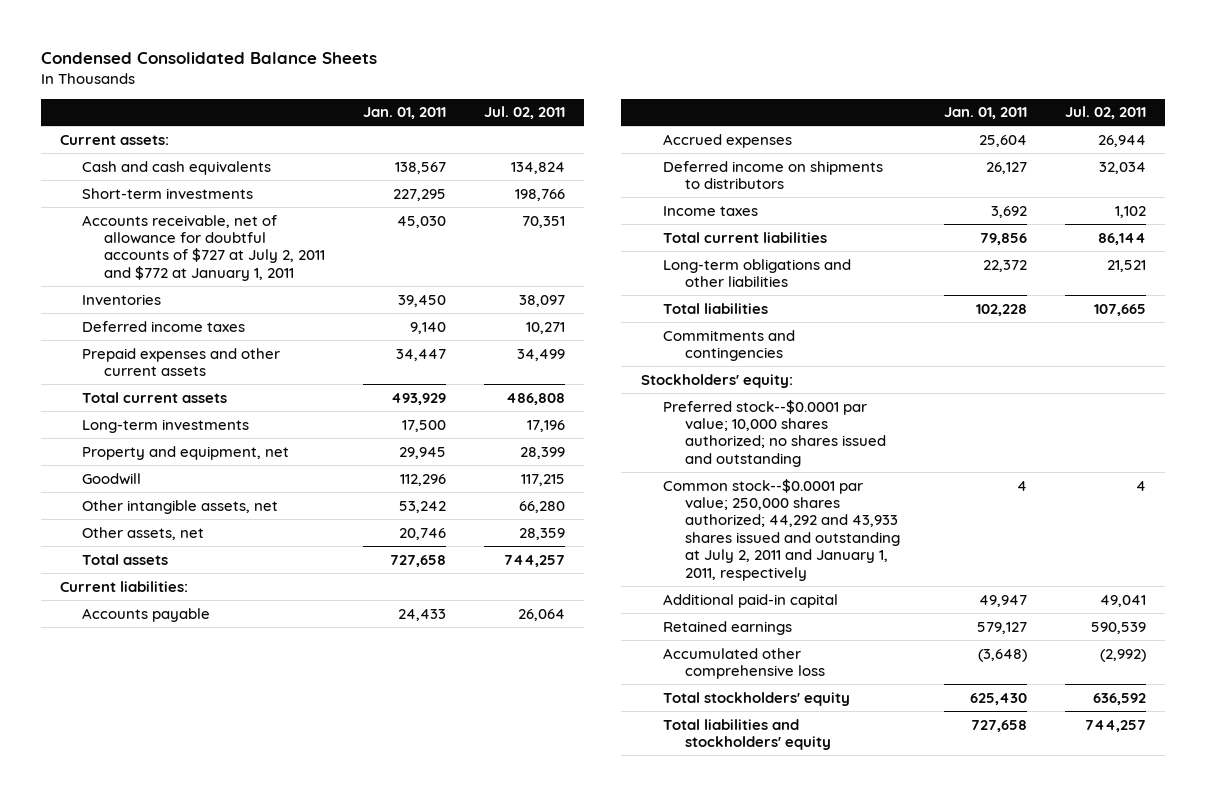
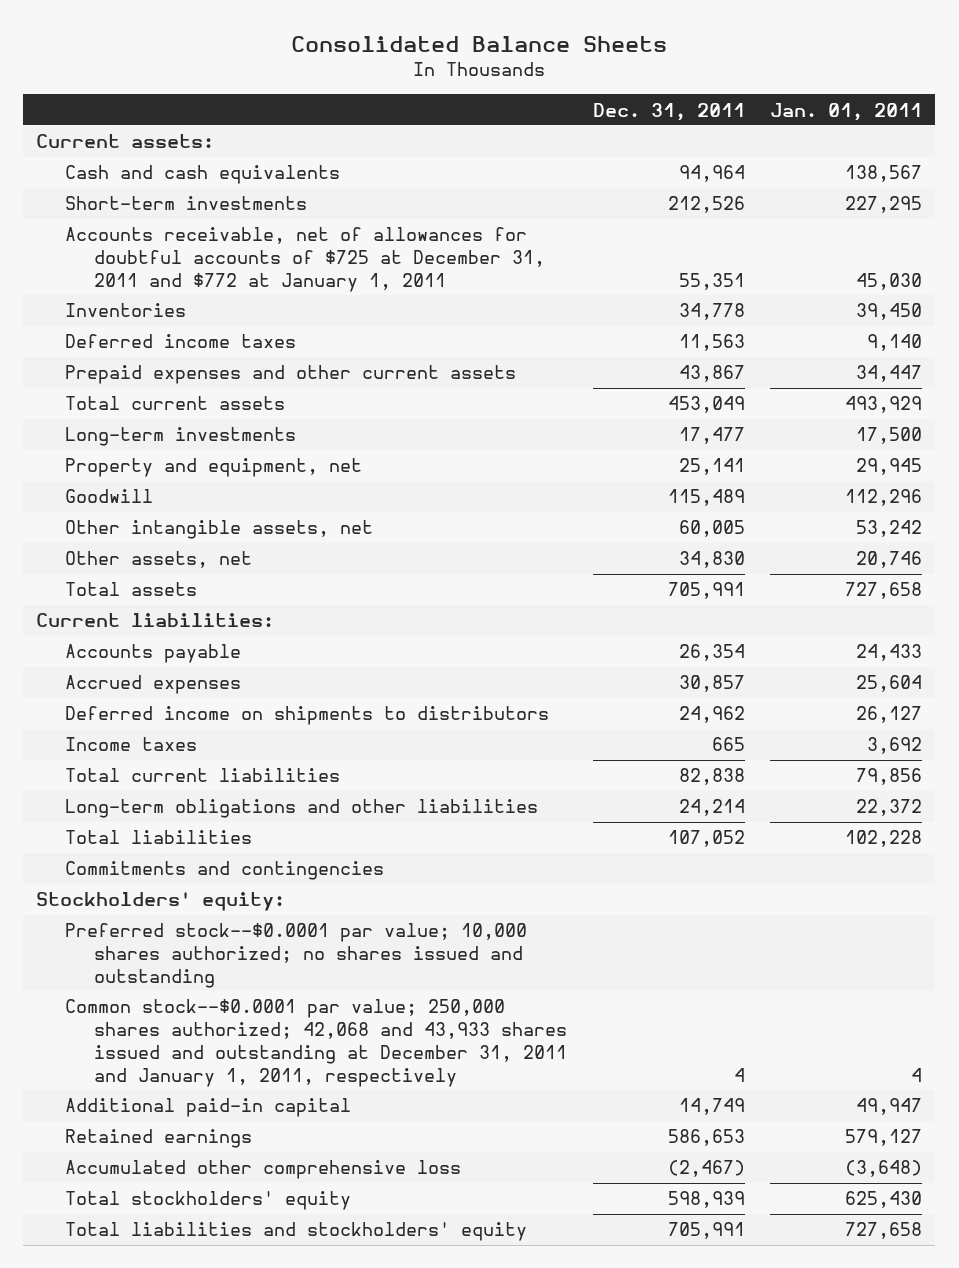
[40,51,377,64] Condensed Consolidated Balance Sheets -> [291,35,668,52] Consolidated Balance Sheets
[484,106,566,120] Jul. 02, 2011 -> none
none -> [592,102,745,121] Dec. 31, 2011
[81,214,325,281] Accounts receivable, net of allowance for doubtful accounts of $727 at July 2, 2011 and $772 at January 1, 2011 -> [65,227,545,292] Accounts receivable, net of allowances for doubtful accounts of $725 at December 31, 2011 and $772 at January 1, 2011
[662,478,900,581] Common stock--$0.0001 par value; 250,000 shares authorized; 44,292 and 43,933 shares issued and outstanding at July 2, 2011 and January 1, 2011, respectively -> [65,999,567,1087] Common stock--$0.0001 par value; 250,000 shares authorized; 42,068 and 43,933 shares issued and outstanding at December 31, 2011 and January 1, 2011, respectively

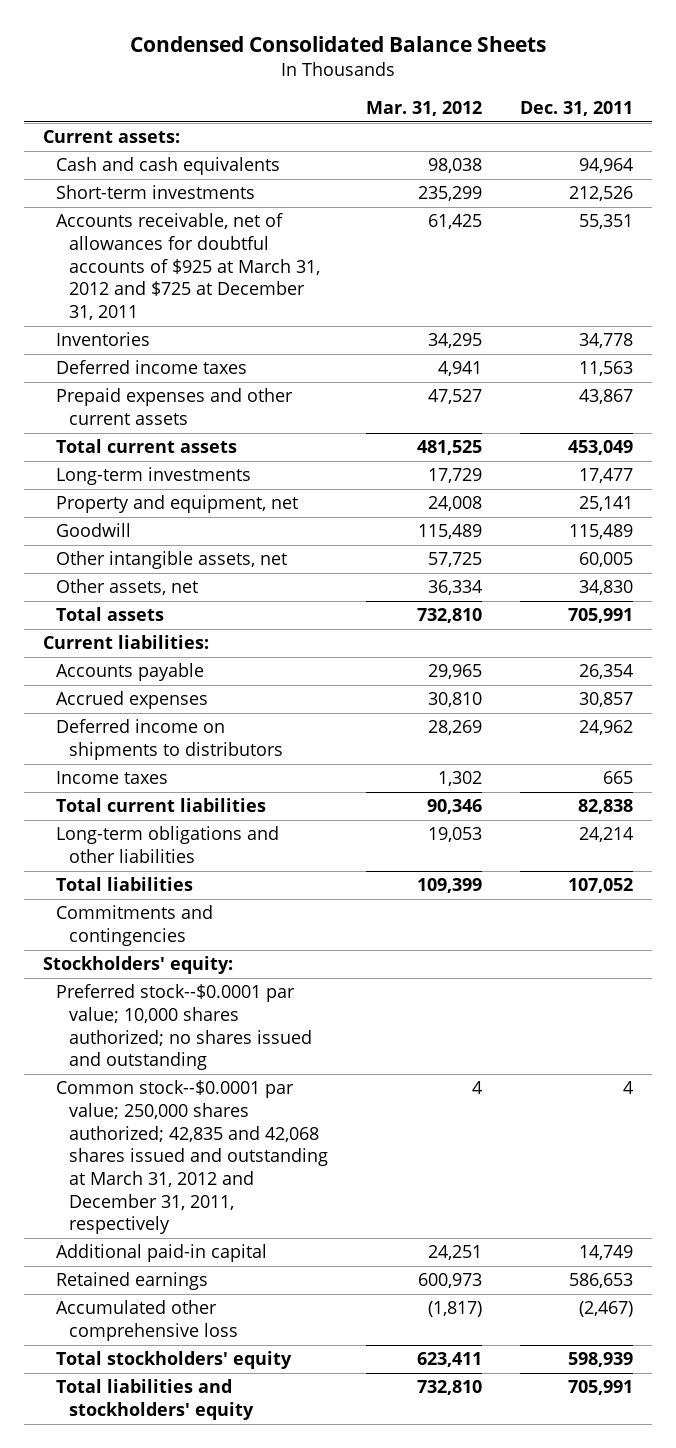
[291,35,668,52] Consolidated Balance Sheets -> [130,36,547,53] Condensed Consolidated Balance Sheets
[770,102,923,121] Jan. 01, 2011 -> none
none -> [365,101,482,117] Mar. 31, 2012
[65,227,545,292] Accounts receivable, net of allowances for doubtful accounts of $725 at December 31, 2011 and $772 at January 1, 2011 -> [56,213,320,320] Accounts receivable, net of allowances for doubtful accounts of $925 at March 31, 2012 and $725 at December 31, 2011
[65,999,567,1087] Common stock--$0.0001 par value; 250,000 shares authorized; 42,068 and 43,933 shares issued and outstanding at December 31, 2011 and January 1, 2011, respectively -> [56,1080,328,1235] Common stock--$0.0001 par value; 250,000 shares authorized; 42,835 and 42,068 shares issued and outstanding at March 31, 2012 and December 31, 2011, respectively

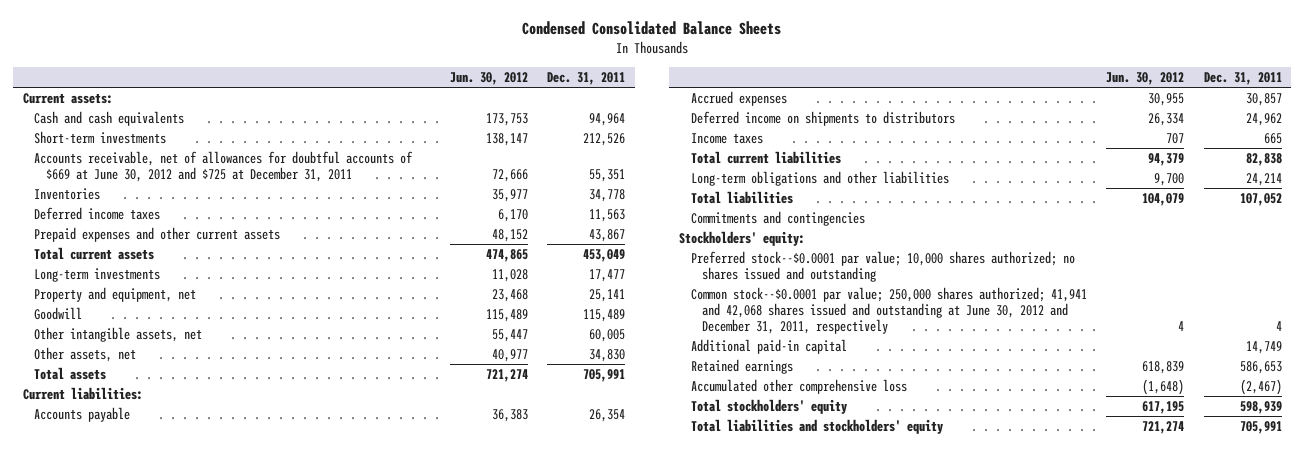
[365,101,482,117] Mar. 31, 2012 -> none
none -> [449,71,528,85] Jun. 30, 2012
[56,213,320,320] Accounts receivable, net of allowances for doubtful accounts of $925 at March 31, 2012 and $725 at December 31, 2011 -> [34,151,414,182] Accounts receivable, net of allowances for doubtful accounts of $669 at June 30, 2012 and $725 at December 31, 2011
[56,1080,328,1235] Common stock--$0.0001 par value; 250,000 shares authorized; 42,835 and 42,068 shares issued and outstanding at March 31, 2012 and December 31, 2011, respectively -> [690,287,1087,334] Common stock--$0.0001 par value; 250,000 shares authorized; 41,941 and 42,068 shares issued and outstanding at June 30, 2012 and December 31, 2011, respectively

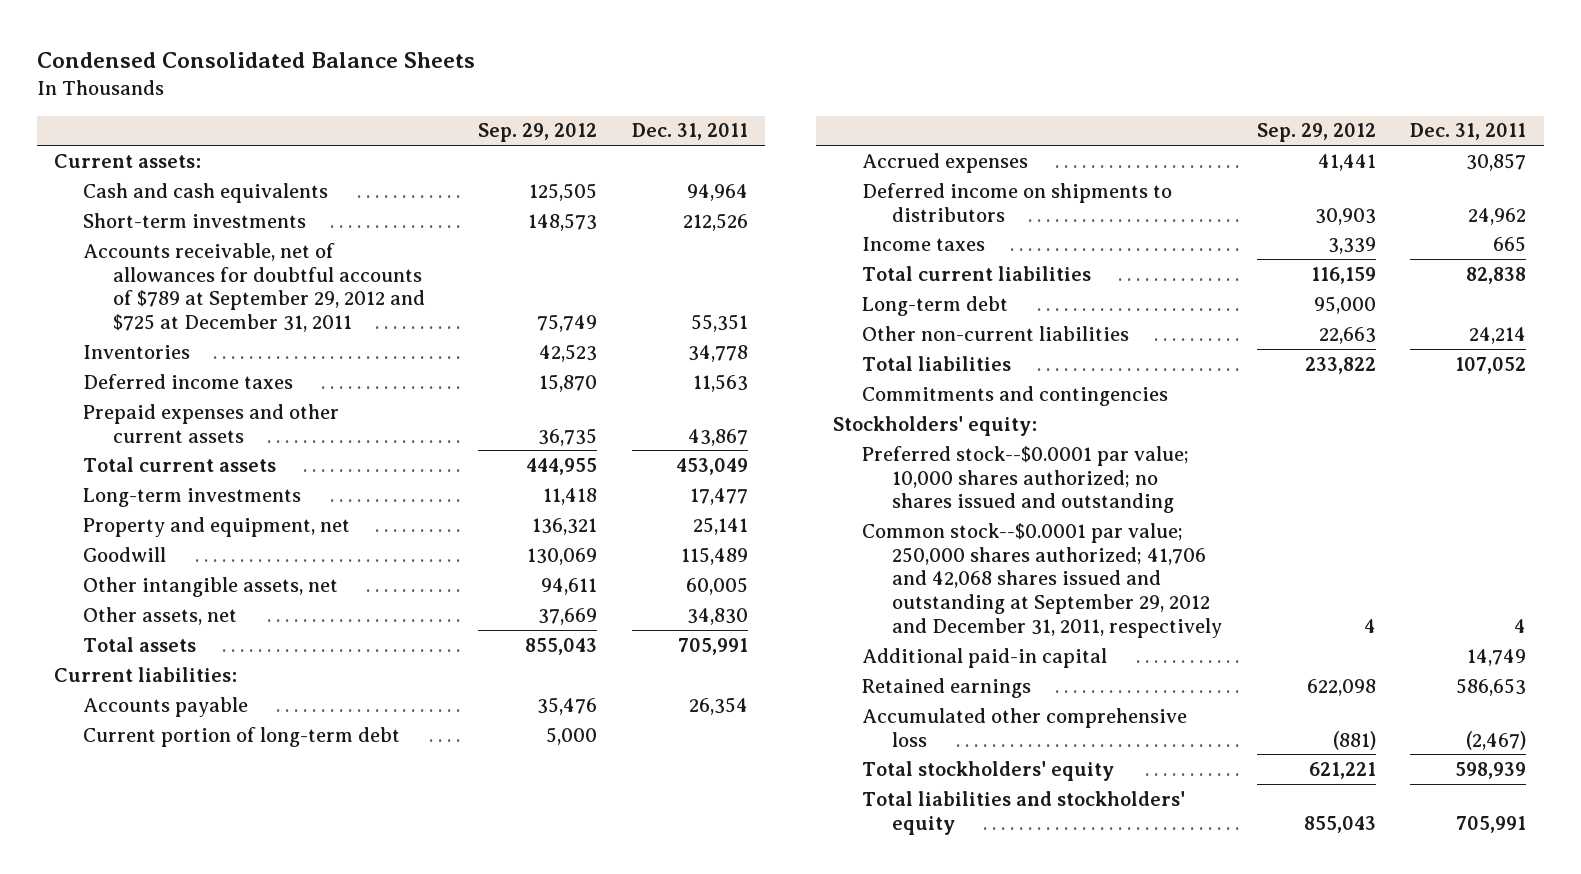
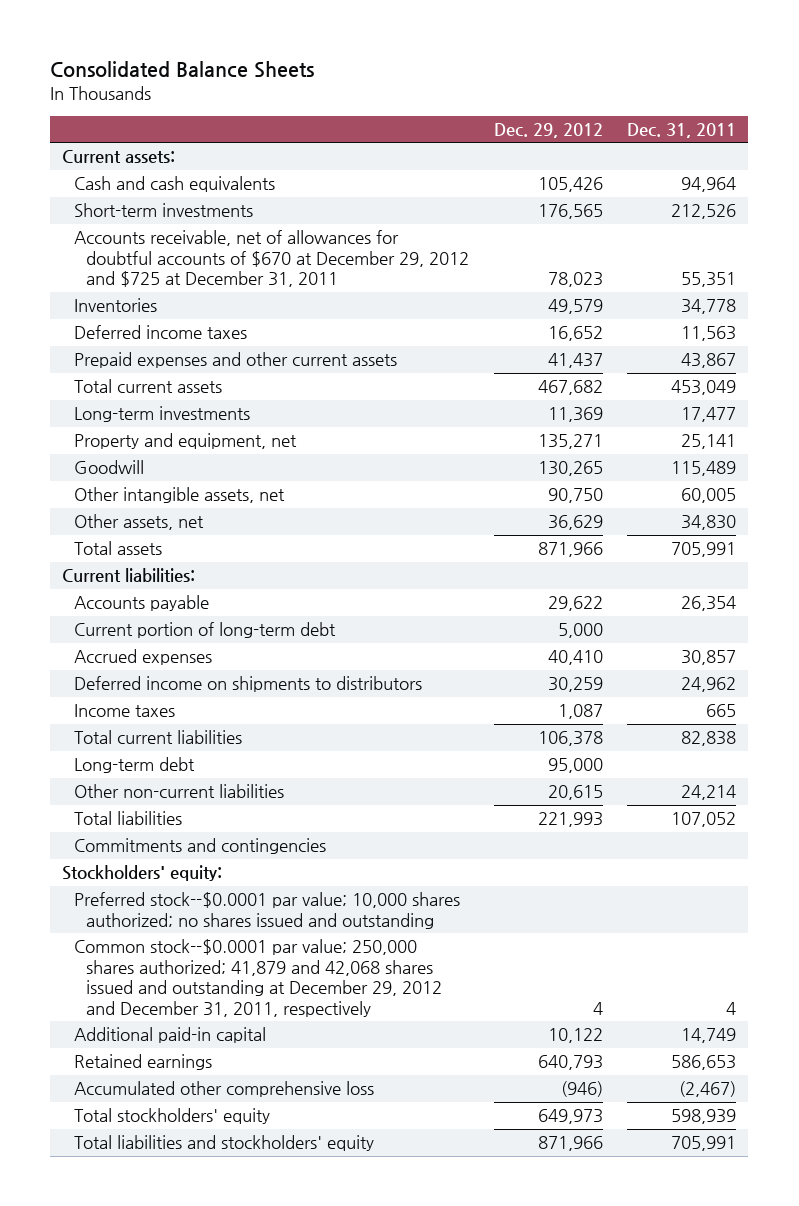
[36,52,475,69] Condensed Consolidated Balance Sheets -> [50,61,315,79] Consolidated Balance Sheets
[477,123,597,143] Sep. 29, 2012 -> none
none -> [493,122,603,138] Dec. 29, 2012
[83,242,425,333] Accounts receivable, net of allowances for doubtful accounts of $789 at September 29, 2012 and $725 at December 31, 2011 -> [74,230,470,288] Accounts receivable, net of allowances for doubtful accounts of $670 at December 29, 2012 and $725 at December 31, 2011
[862,522,1222,639] Common stock--$0.0001 par value; 250,000 shares authorized; 41,706 and 42,068 shares issued and outstanding at September 29, 2012 and December 31, 2011, respectively -> [74,939,443,1017] Common stock--$0.0001 par value; 250,000 shares authorized; 41,879 and 42,068 shares issued and outstanding at December 29, 2012 and December 31, 2011, respectively

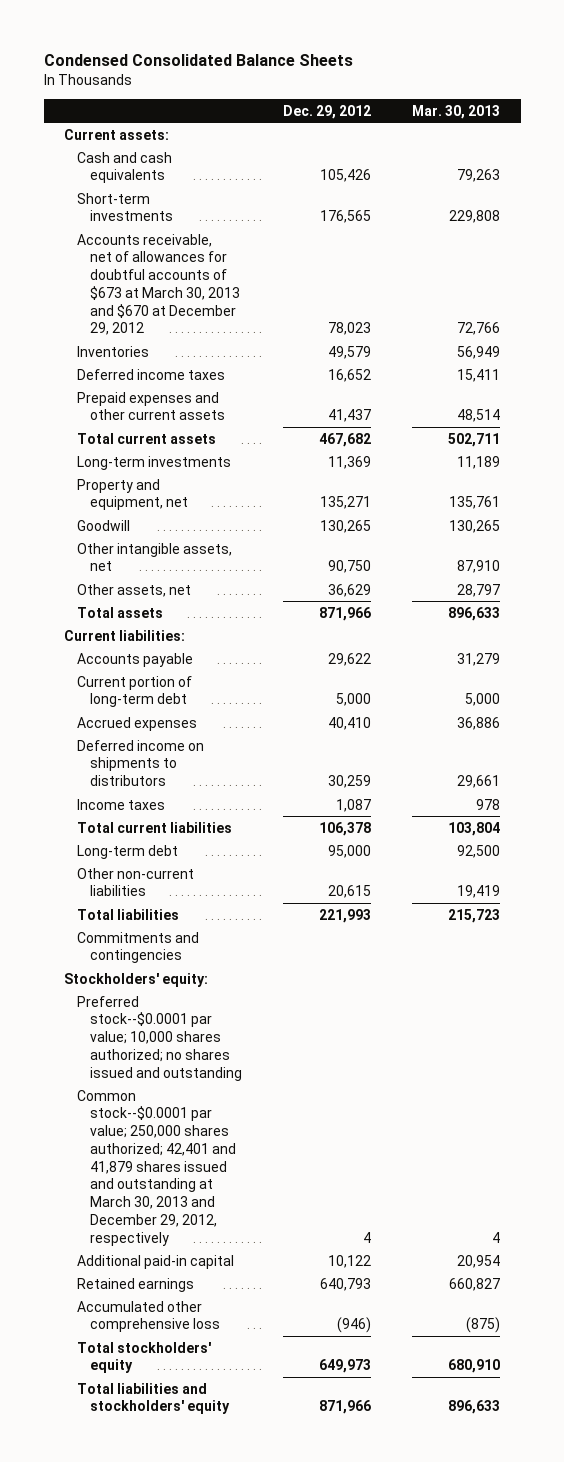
[50,61,315,79] Consolidated Balance Sheets -> [43,53,353,66] Condensed Consolidated Balance Sheets
[627,122,737,138] Dec. 31, 2011 -> none
none -> [411,104,500,119] Mar. 30, 2013
[74,230,470,288] Accounts receivable, net of allowances for doubtful accounts of $670 at December 29, 2012 and $725 at December 31, 2011 -> [77,233,240,336] Accounts receivable, net of allowances for doubtful accounts of $673 at March 30, 2013 and $670 at December 29, 2012
[74,939,443,1017] Common stock--$0.0001 par value; 250,000 shares authorized; 41,879 and 42,068 shares issued and outstanding at December 29, 2012 and December 31, 2011, respectively -> [77,1089,236,1246] Common stock--$0.0001 par value; 250,000 shares authorized; 42,401 and 41,879 shares issued and outstanding at March 30, 2013 and December 29, 2012, respectively

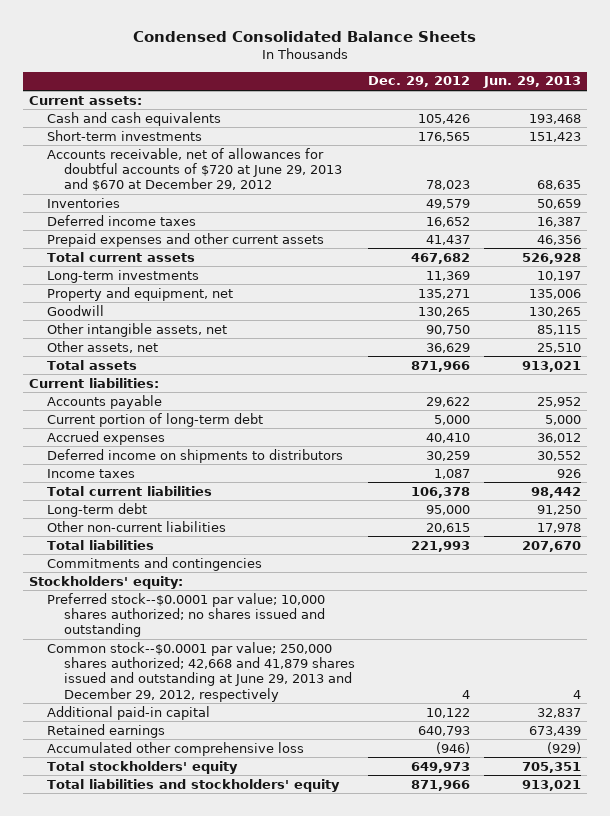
[411,104,500,119] Mar. 30, 2013 -> none
none -> [482,76,581,89] Jun. 29, 2013
[77,233,240,336] Accounts receivable, net of allowances for doubtful accounts of $673 at March 30, 2013 and $670 at December 29, 2012 -> [46,147,342,192] Accounts receivable, net of allowances for doubtful accounts of $720 at June 29, 2013 and $670 at December 29, 2012
[77,1089,236,1246] Common stock--$0.0001 par value; 250,000 shares authorized; 42,401 and 41,879 shares issued and outstanding at March 30, 2013 and December 29, 2012, respectively -> [46,641,355,702] Common stock--$0.0001 par value; 250,000 shares authorized; 42,668 and 41,879 shares issued and outstanding at June 29, 2013 and December 29, 2012, respectively

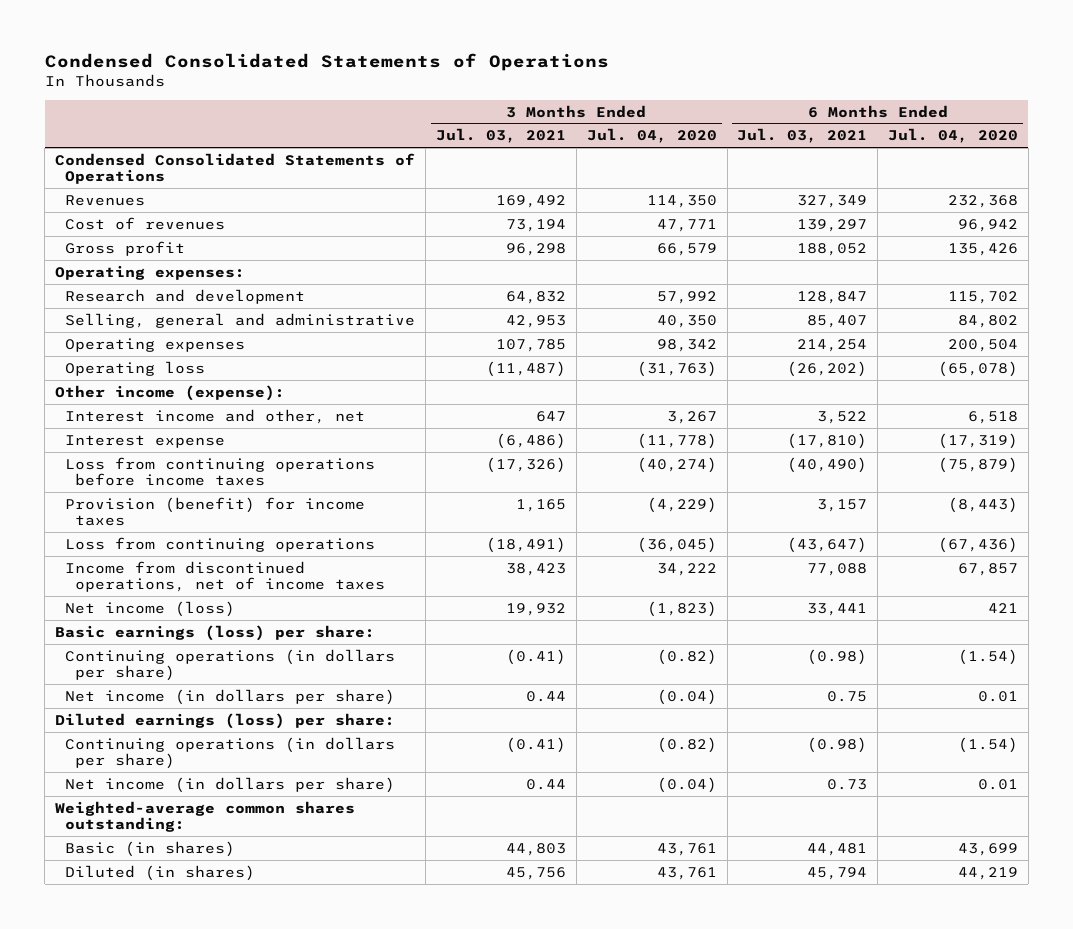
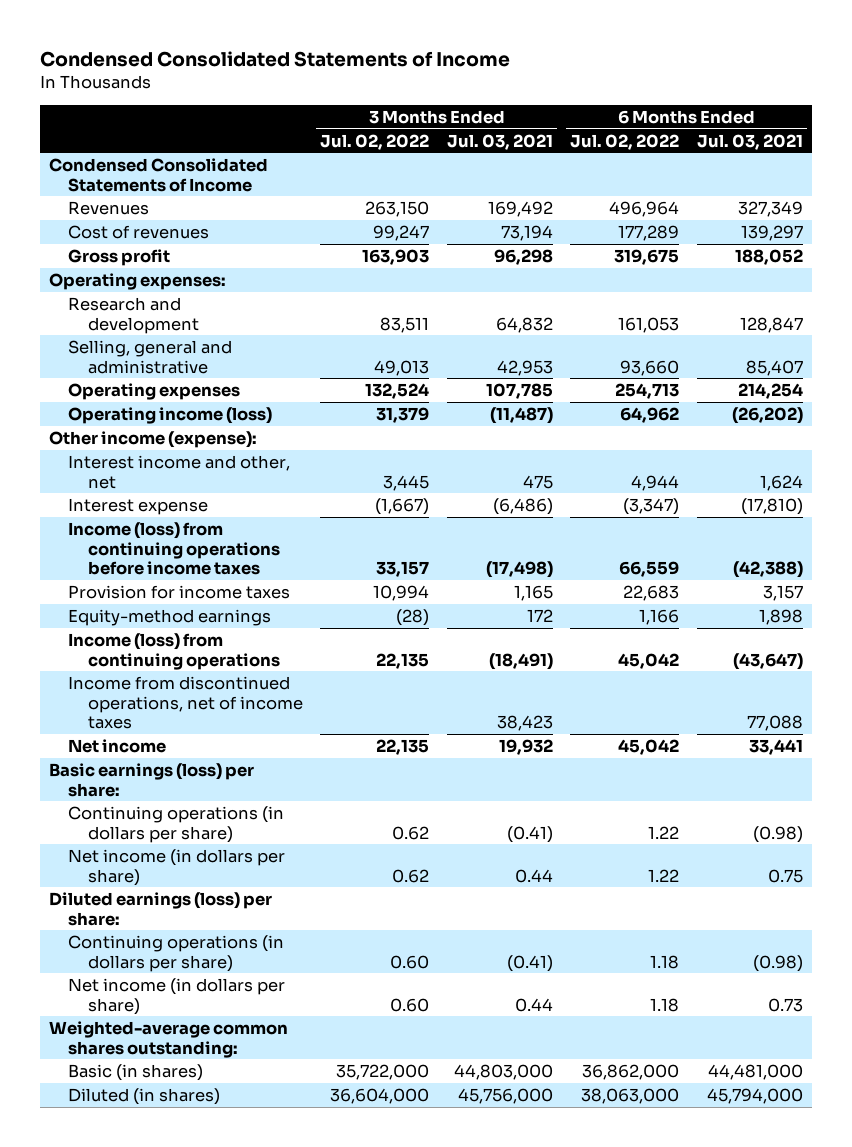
[44,52,609,71] Condensed Consolidated Statements of Operations -> [40,51,511,68] Condensed Consolidated Statements of Income
[586,128,717,144] Jul. 04, 2020 -> none
[888,128,1019,144] Jul. 04, 2020 -> none
none -> [320,133,430,150] Jul. 02, 2022
none -> [570,133,680,150] Jul. 02, 2022
[55,152,416,185] Condensed Consolidated Statements of Operations -> [49,157,269,192] Condensed Consolidated Statements of Income
[65,360,206,376] Operating loss -> [68,406,273,424] Operating income (loss)
[535,410,566,422] 647 -> [522,474,553,489] 475
[817,410,868,424] 3,522 -> [760,474,804,491] 1,624
[65,456,376,487] Loss from continuing operations before income taxes -> [68,521,280,576] Income (loss) from continuing operations before income taxes
[485,456,566,473] (17,326) -> [485,561,553,579] (17,498)
[787,456,868,473] (40,490) -> [733,561,804,579] (42,388)
[65,496,366,527] Provision (benefit) for income taxes -> [68,584,291,599] Provision for income taxes
none -> [68,608,272,626] Equity-method earnings
[65,536,376,552] Loss from continuing operations -> [68,632,280,670] Income (loss) from continuing operations
[65,600,236,617] Net income (loss) -> [68,738,167,753] Net income
[505,842,566,856] 44,803 -> [453,1063,553,1080] 44,803,000
[807,842,868,856] 44,481 -> [708,1063,804,1080] 44,481,000
[505,866,566,880] 45,756 -> [457,1087,553,1104] 45,756,000
[807,866,868,880] 45,794 -> [707,1087,804,1104] 45,794,000

